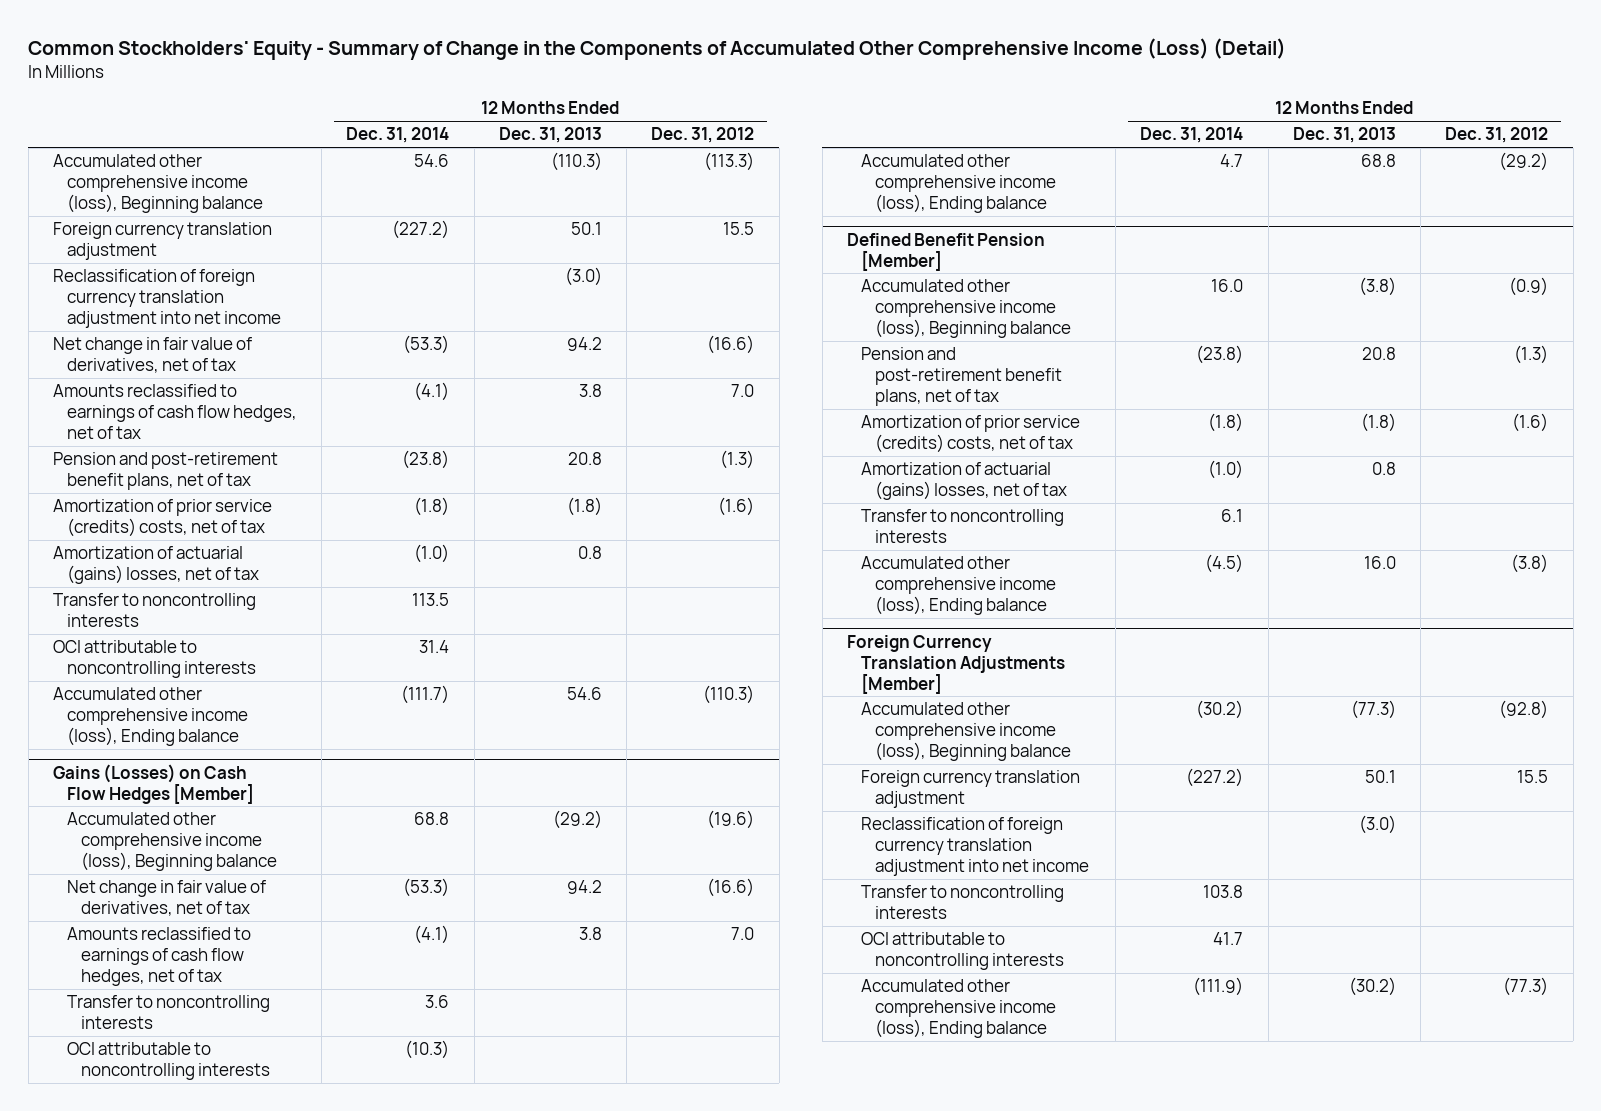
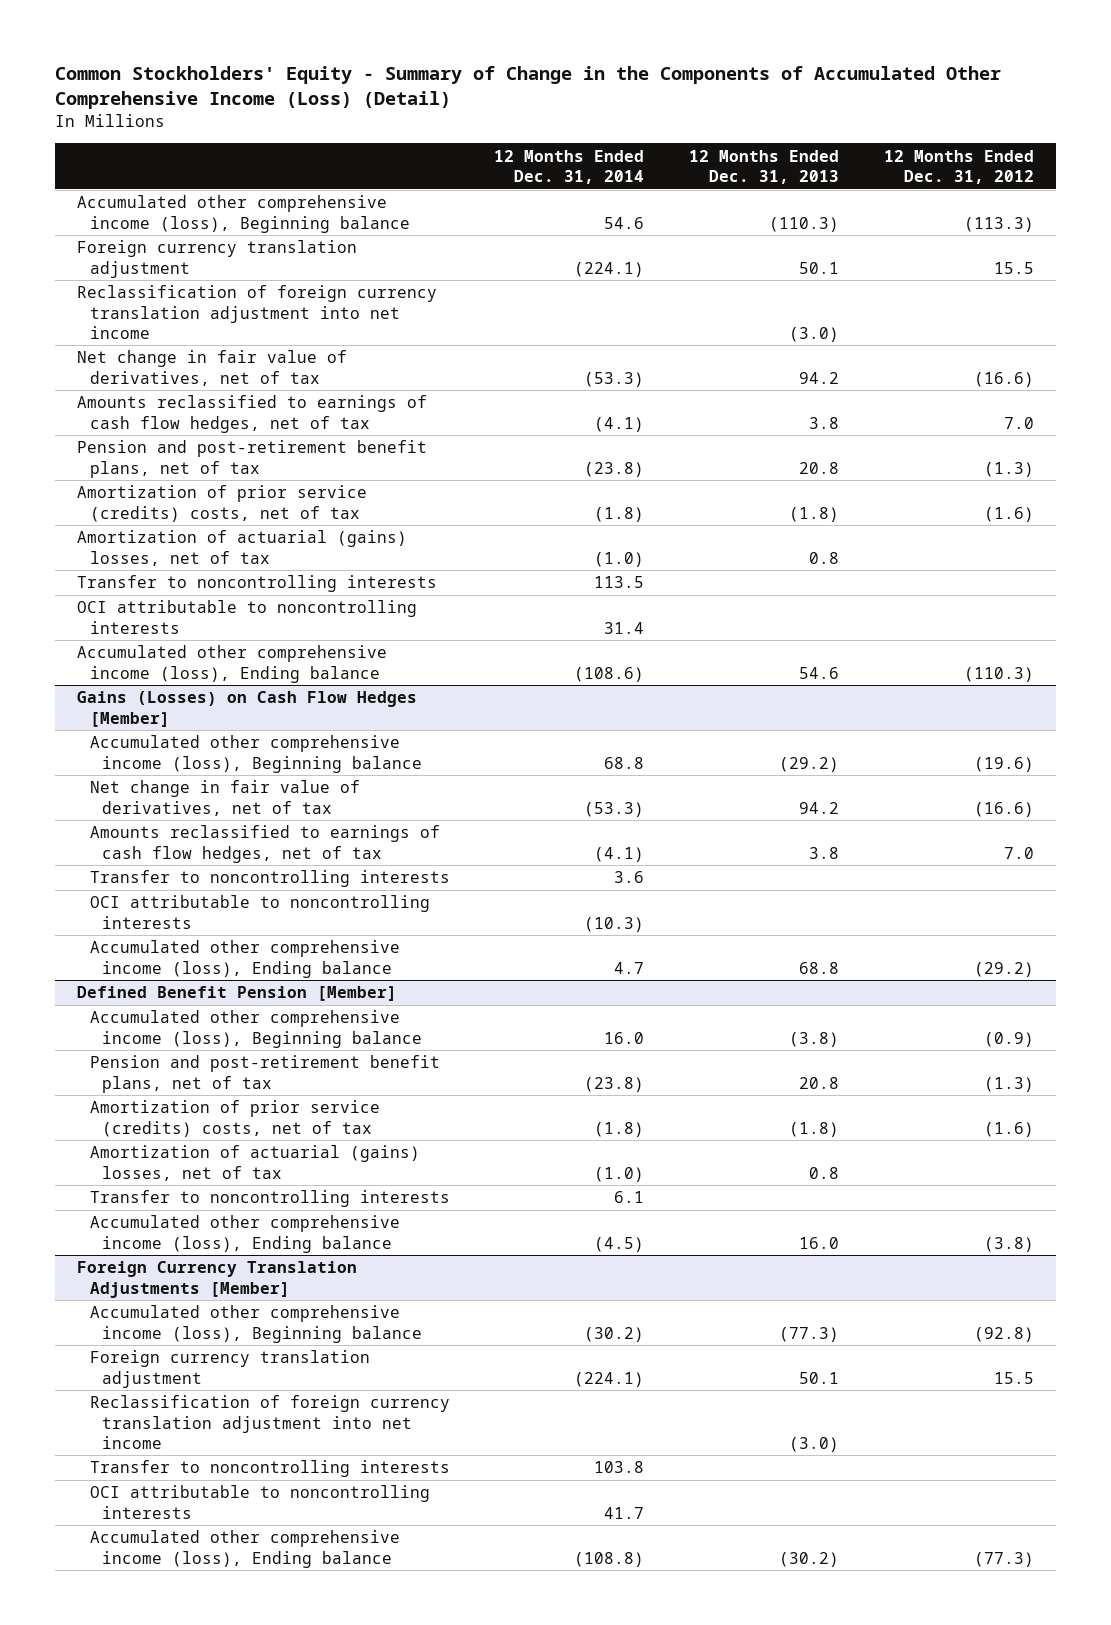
[392,220,450,240] (227.2) -> [574,261,645,277] (224.1)
[401,685,450,705] (111.7) -> [574,666,645,682] (108.6)
[1186,768,1244,788] (227.2) -> [574,1371,645,1387] (224.1)
[1193,977,1244,997] (111.9) -> [574,1551,645,1567] (108.8)

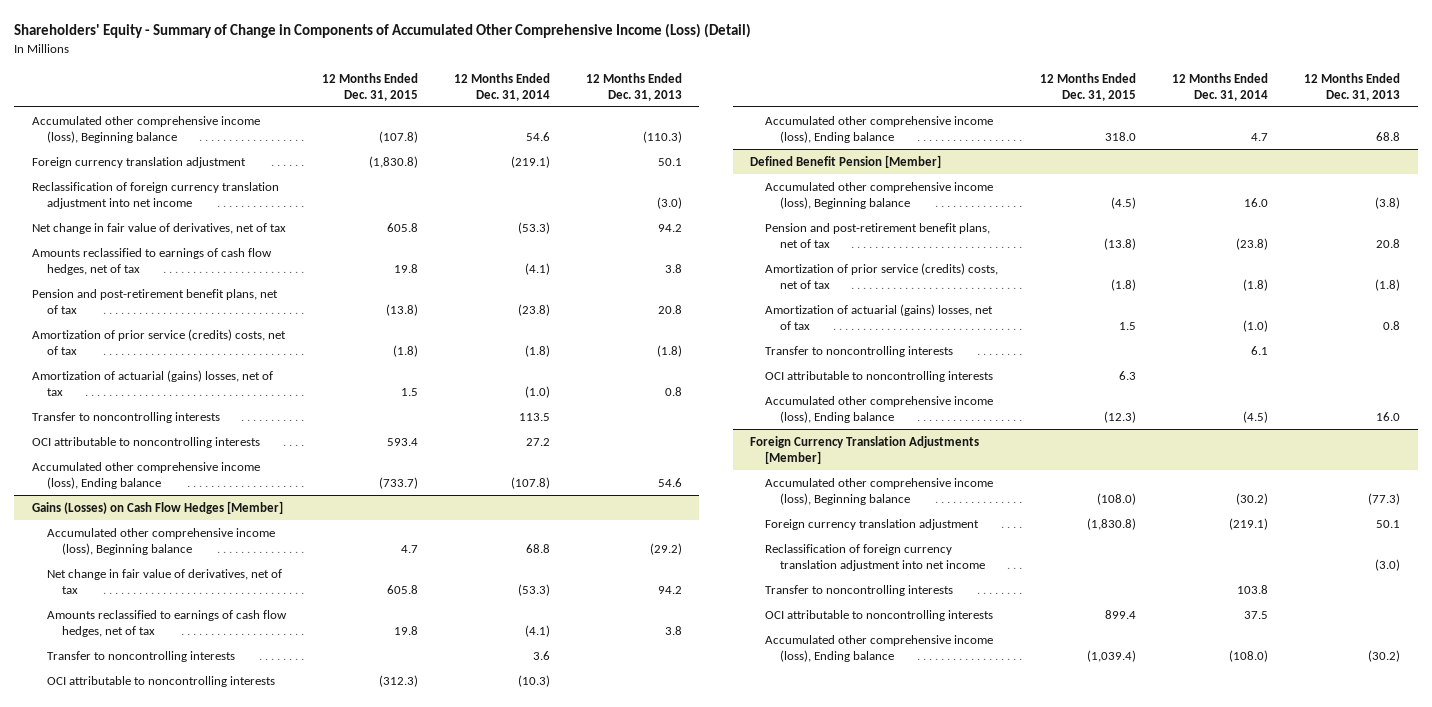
[54,66,1001,110] Common Stockholders' Equity - Summary of Change in the Components of Accumulated Other Comprehensive Income (Loss) (Detail) -> [14,22,752,38] Shareholders' Equity - Summary of Change in Components of Accumulated Other Comprehensive Income (Loss) (Detail)
[883,149,1034,184] 12 Months Ended Dec. 31, 2012 -> none
none -> [322,72,419,101] 12 Months Ended Dec. 31, 2015
[574,261,645,277] (224.1) -> [510,155,550,168] (219.1)
[604,621,645,634] 31.4 -> [525,437,550,446] 27.2
[574,666,645,682] (108.6) -> [510,476,550,489] (107.8)
none -> [765,370,994,382] OCI attributable to noncontrolling interests
[574,1371,645,1387] (224.1) -> [1228,517,1268,530] (219.1)
[604,1506,645,1519] 41.7 -> [1243,610,1268,619] 37.5
[574,1551,645,1567] (108.8) -> [1228,649,1268,662] (108.0)

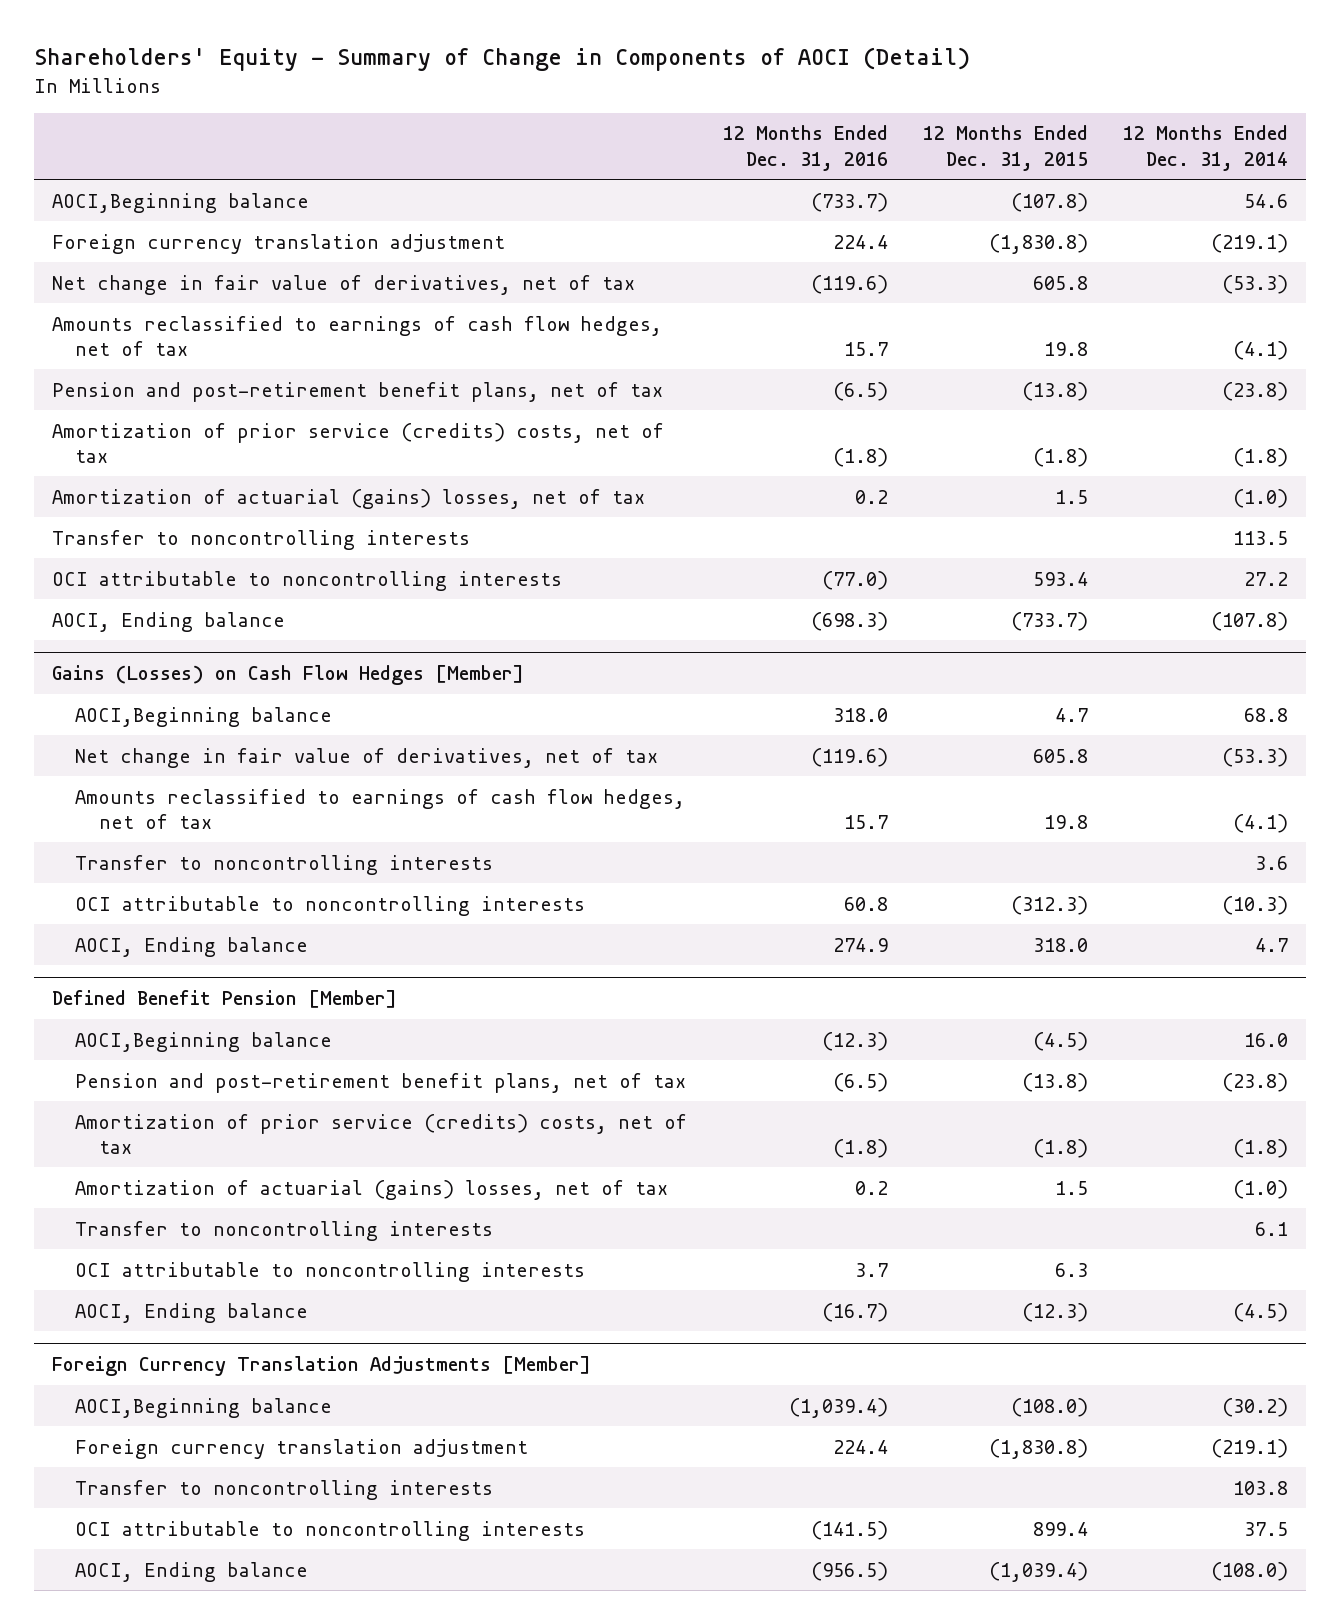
[14,22,752,38] Shareholders' Equity - Summary of Change in Components of Accumulated Other Comprehensive Income (Loss) (Detail) -> [34,47,971,72] Shareholders' Equity - Summary of Change in Components of AOCI (Detail)
[585,72,682,101] 12 Months Ended Dec. 31, 2013 -> none
none -> [722,125,888,171] 12 Months Ended Dec. 31, 2016
[32,115,261,143] Accumulated other comprehensive income (loss), Beginning balance -> [51,192,309,213] AOCI,Beginning balance
[32,181,280,209] Reclassification of foreign currency translation adjustment into net income -> none
[32,461,261,489] Accumulated other comprehensive income (loss), Ending balance -> [51,611,285,632] AOCI, Ending balance
[47,527,276,555] Accumulated other comprehensive income (loss), Beginning balance -> [75,706,333,727] AOCI,Beginning balance
[765,115,994,143] Accumulated other comprehensive income (loss), Ending balance -> [75,936,309,957] AOCI, Ending balance
[765,181,994,209] Accumulated other comprehensive income (loss), Beginning balance -> [75,1031,333,1052] AOCI,Beginning balance
[765,395,994,423] Accumulated other comprehensive income (loss), Ending balance -> [75,1302,309,1323] AOCI, Ending balance
[765,477,994,505] Accumulated other comprehensive income (loss), Beginning balance -> [75,1397,333,1418] AOCI,Beginning balance
[765,543,986,571] Reclassification of foreign currency translation adjustment into net income -> none
[765,634,994,662] Accumulated other comprehensive income (loss), Ending balance -> [75,1561,309,1582] AOCI, Ending balance

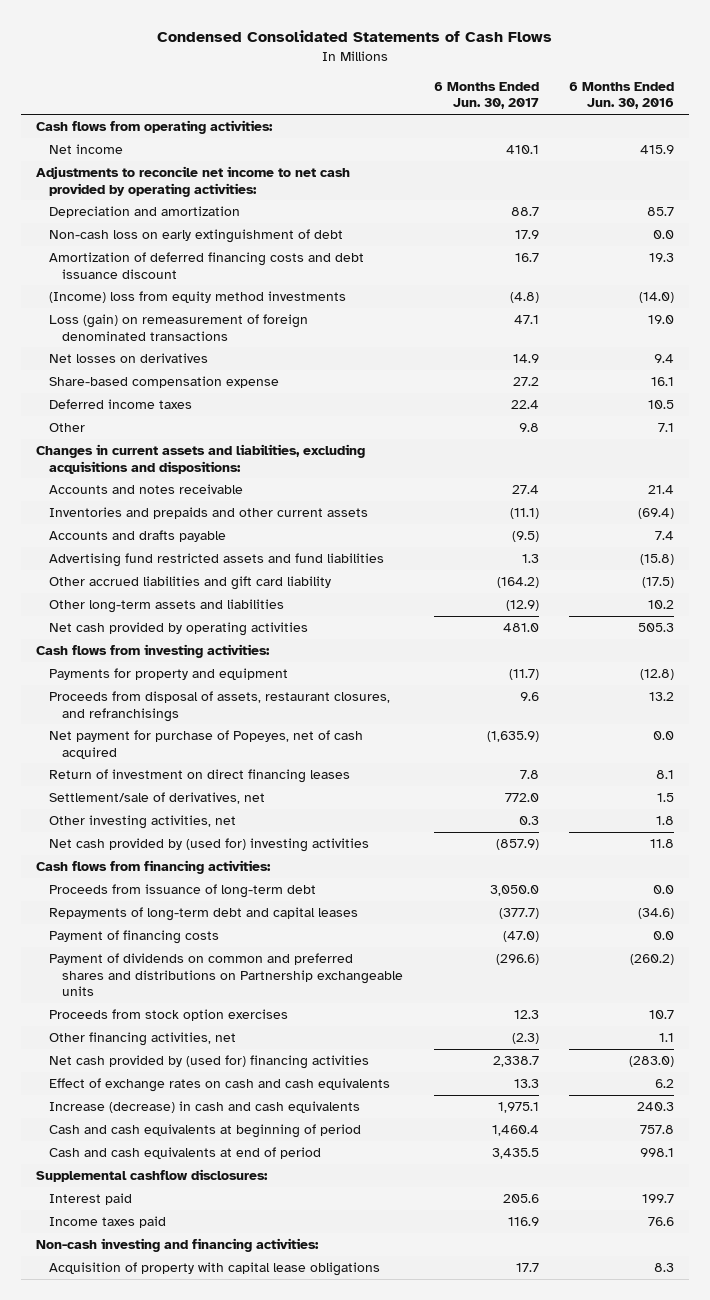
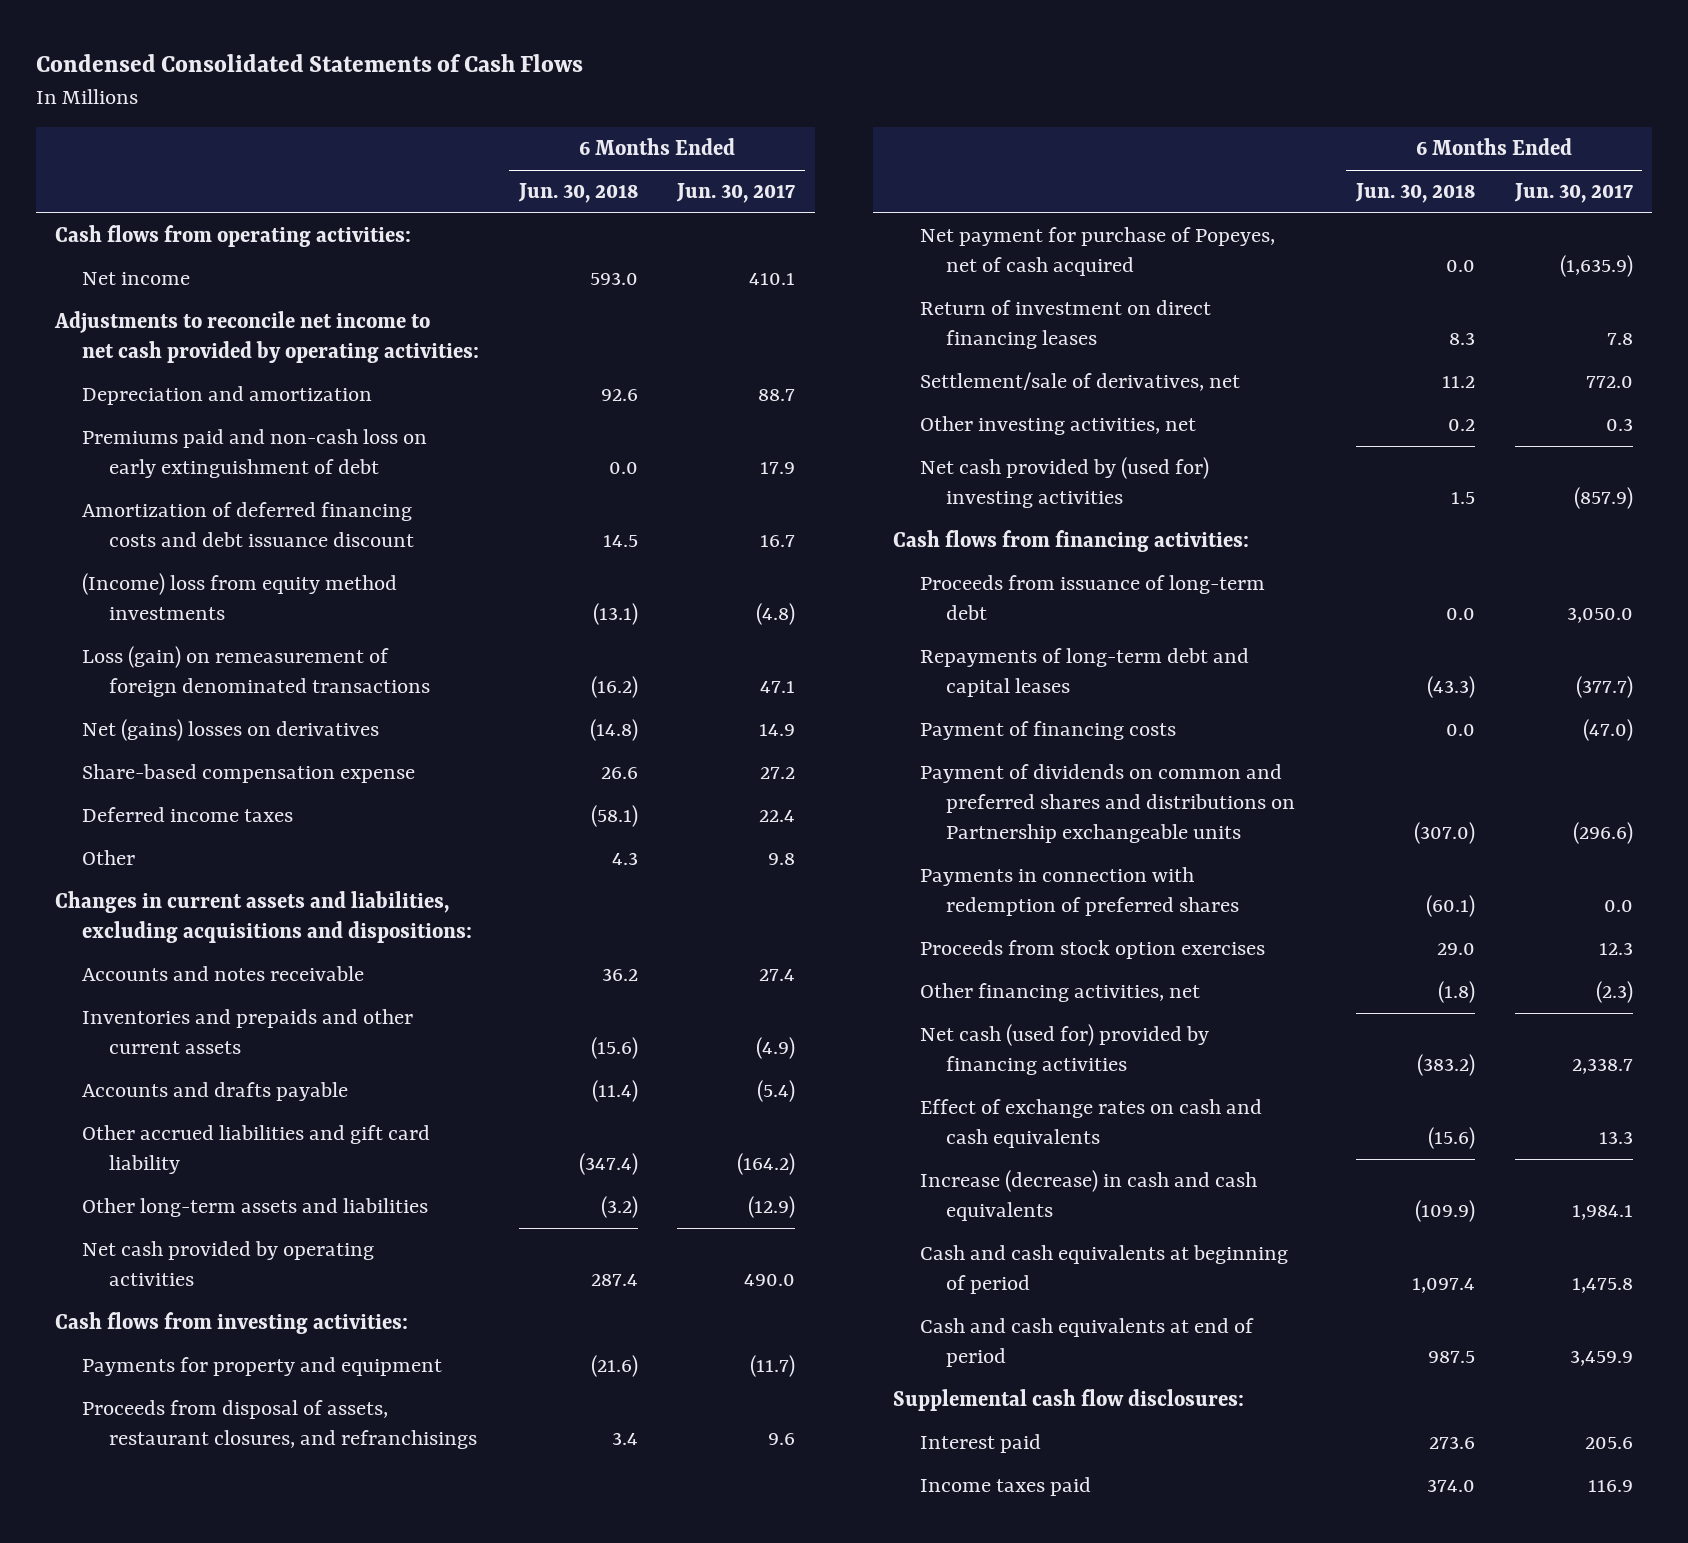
[569,82,675,110] 6 Months Ended Jun. 30, 2016 -> none
none -> [517,183,638,204] Jun. 30, 2018
[49,229,344,244] Non-cash loss on early extinguishment of debt -> [82,429,428,479] Premiums paid and non-cash loss on early extinguishment of debt
[49,353,209,364] Net losses on derivatives -> [82,719,380,742] Net (gains) losses on derivatives
[49,553,385,568] Advertising fund restricted assets and fund liabilities -> none
[509,508,539,520] (11.1) -> [755,1037,795,1060] (4.9)
[511,531,539,543] (9.5) -> [756,1080,795,1103] (5.4)
[502,623,539,633] 481.0 -> [743,1274,795,1287] 490.0
none -> [919,867,1240,917] Payments in connection with redemption of preferred shares
[49,1055,370,1070] Net cash provided by (used for) financing activities -> [919,1024,1209,1076] Net cash (used for) provided by financing activities
[497,1102,539,1114] 1,975.1 -> [1571,1205,1633,1221] 1,984.1
[491,1125,539,1137] 1,460.4 -> [1571,1278,1633,1294] 1,475.8
[491,1148,539,1160] 3,435.5 -> [1569,1350,1633,1367] 3,459.9
[36,1169,269,1183] Supplemental cashflow disclosures: -> [892,1389,1244,1412] Supplemental cash flow disclosures:
[36,1238,320,1253] Non-cash investing and financing activities: -> none
[49,1262,381,1277] Acquisition of property with capital lease obligations -> none

